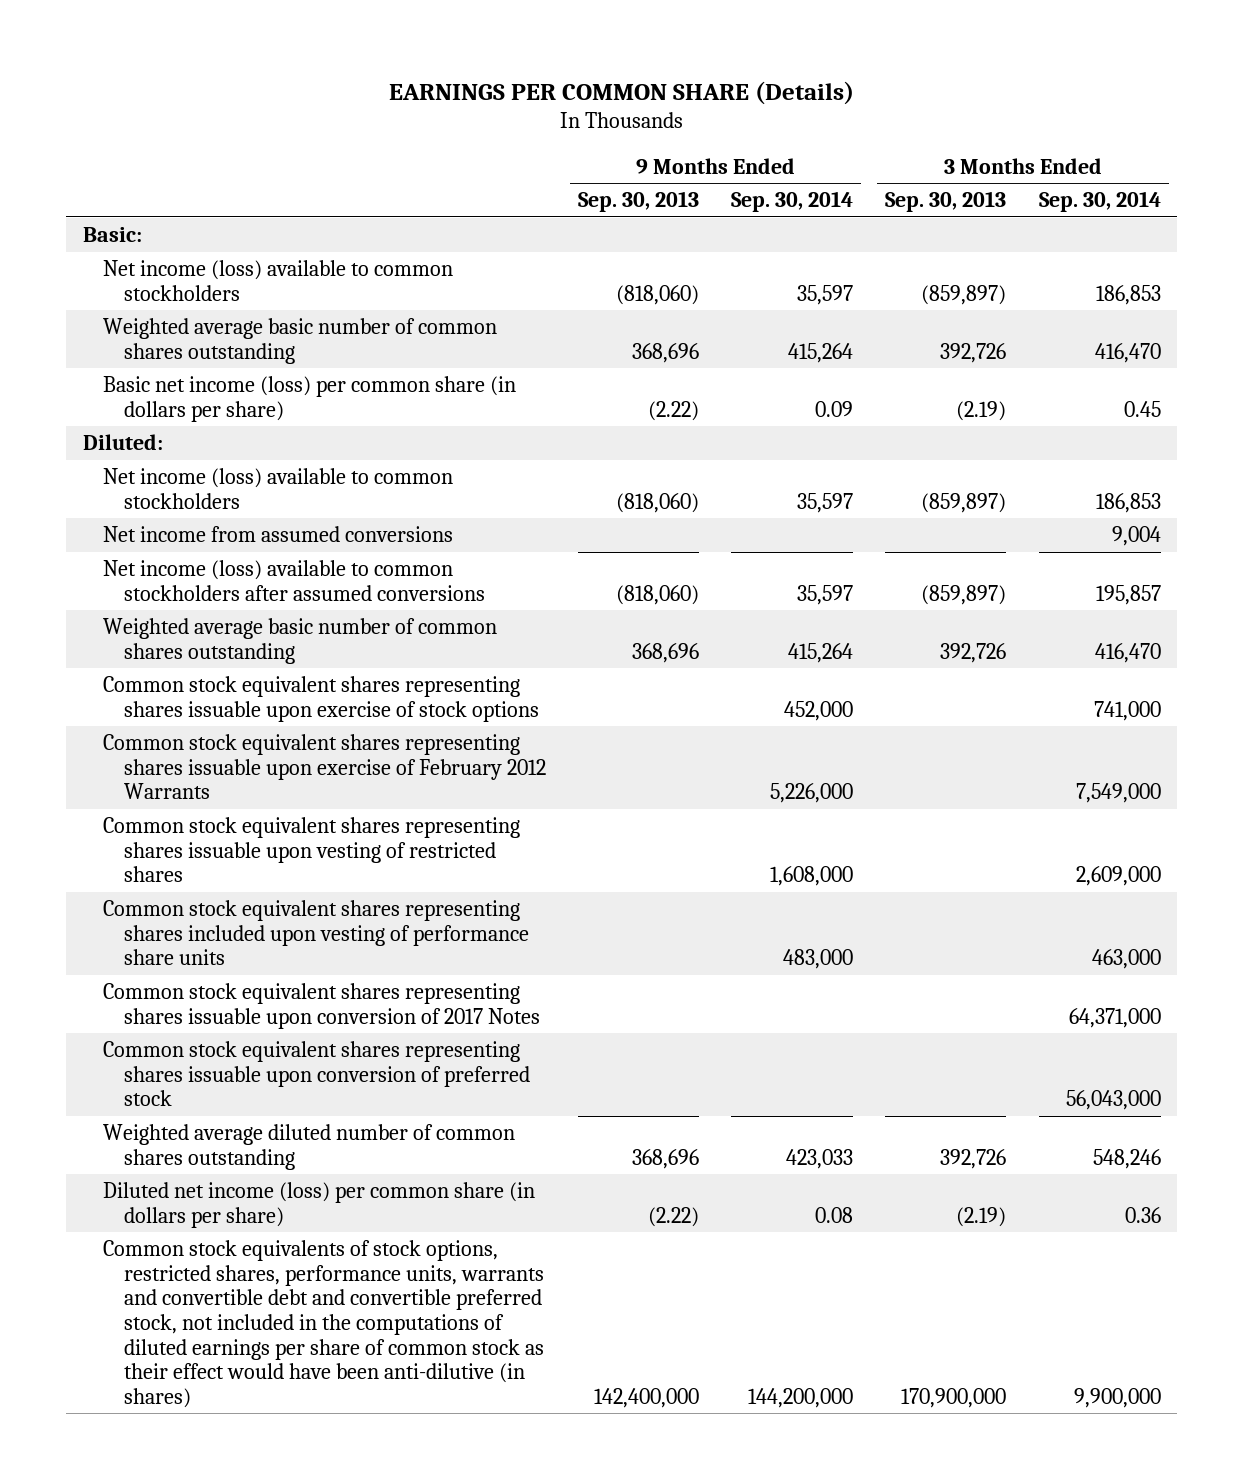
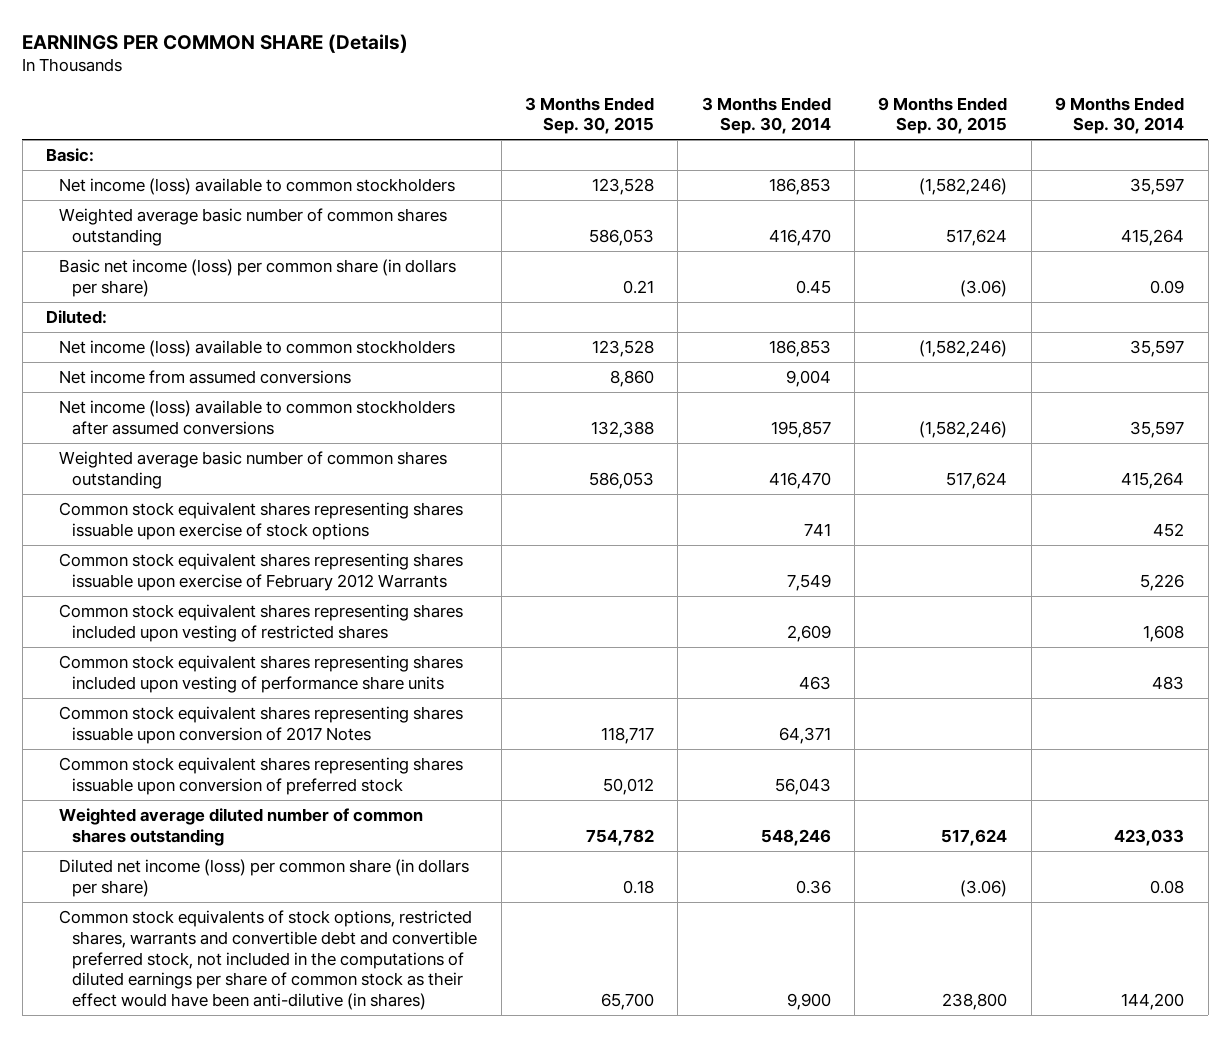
[578,191,700,213] Sep. 30, 2013 -> none
[885,191,1007,213] Sep. 30, 2013 -> none
none -> [525,96,655,135] 3 Months Ended Sep. 30, 2015
none -> [878,96,1008,135] 9 Months Ended Sep. 30, 2015
[784,700,854,721] 452,000 -> [1153,522,1185,537] 452
[1093,700,1161,721] 741,000 -> [803,522,831,536] 741
[770,783,854,804] 5,226,000 -> [1140,573,1185,591] 5,226
[1075,783,1161,804] 7,549,000 -> [786,573,831,591] 7,549
[103,817,521,883] Common stock equivalent shares representing shares issuable upon vesting of restricted shares -> [59,604,464,642] Common stock equivalent shares representing shares included upon vesting of restricted shares
[770,866,854,887] 1,608,000 -> [1143,624,1185,642] 1,608
[1075,866,1161,887] 2,609,000 -> [786,624,831,642] 2,609
[783,949,854,970] 483,000 -> [1152,675,1185,690] 483
[1091,949,1161,970] 463,000 -> [798,675,831,690] 463
[1068,1007,1161,1028] 64,371,000 -> [778,726,831,744] 64,371
[1065,1090,1161,1111] 56,043,000 -> [774,777,831,795] 56,043
[103,1240,545,1408] Common stock equivalents of stock options, restricted shares, performance units, warrants and convertible debt and convertible preferred stock, not included in the computations of diluted earnings per share of common stock as their effect would have been anti-dilutive (in shares) -> [59,910,478,1010] Common stock equivalents of stock options, restricted shares, warrants and convertible debt and convertible preferred stock, not included in the computations of diluted earnings per share of common stock as their effect would have been anti-dilutive (in shares)
[748,1387,854,1408] 144,200,000 -> [1121,992,1185,1010] 144,200
[1073,1387,1161,1408] 9,900,000 -> [786,992,831,1010] 9,900

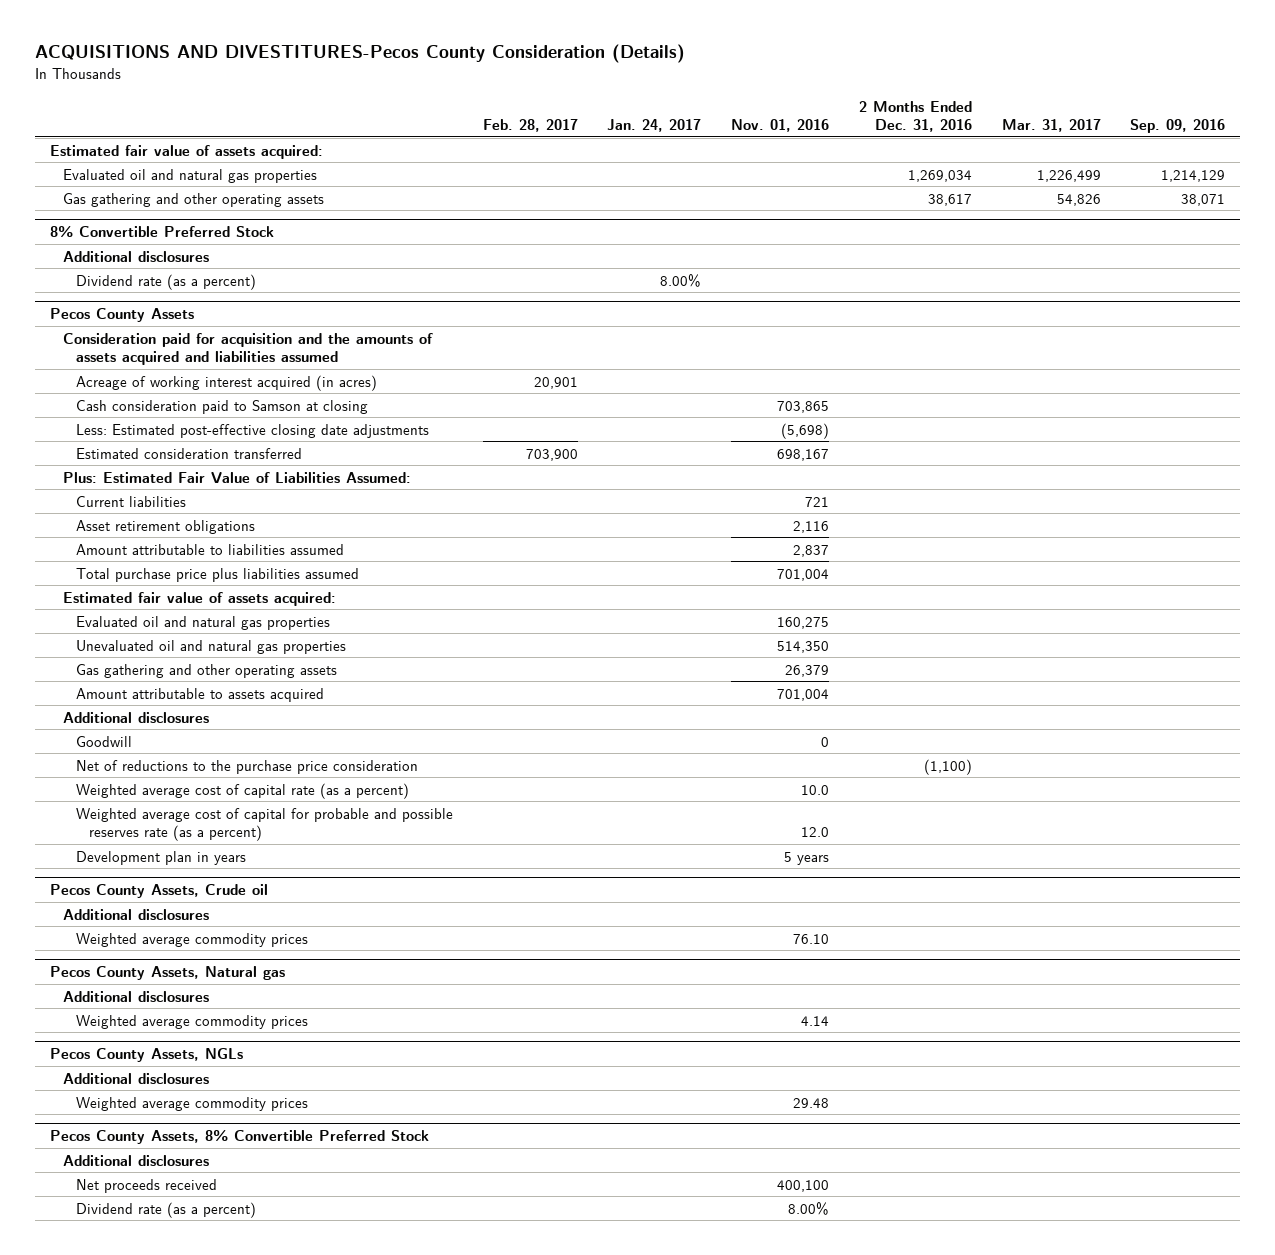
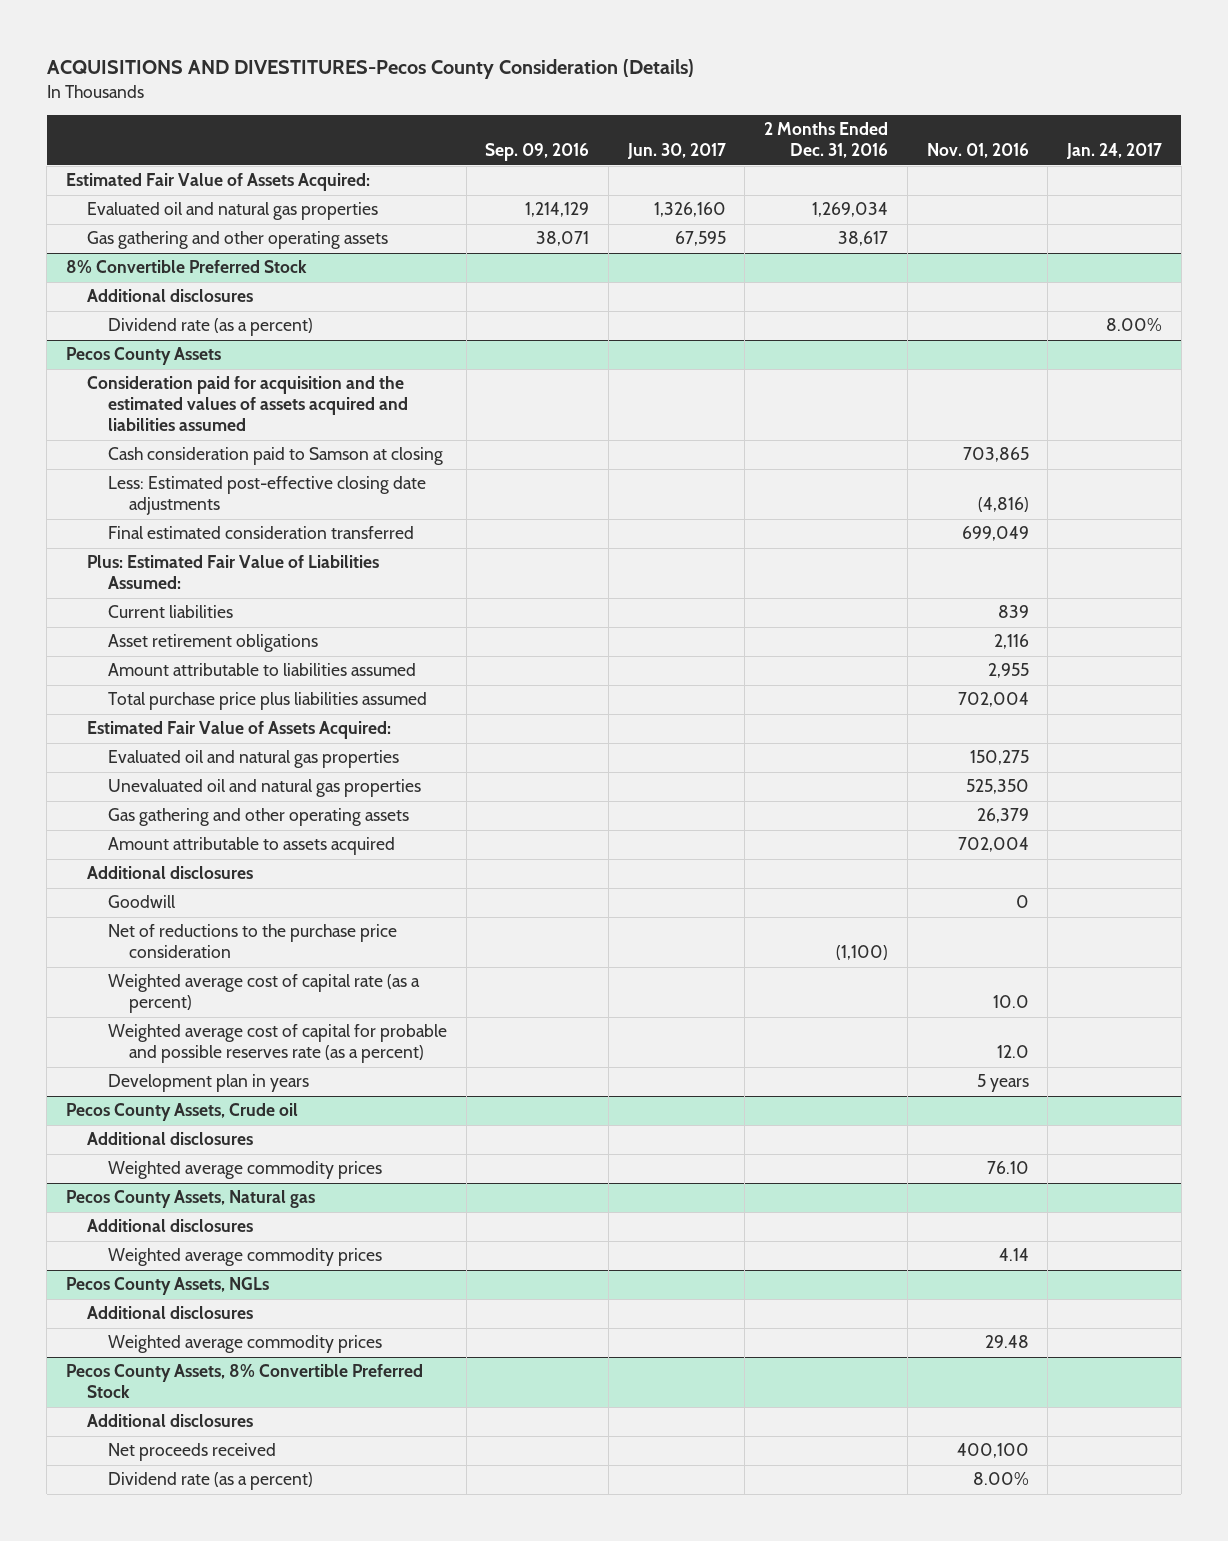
[482,118,578,132] Feb. 28, 2017 -> none
[1001,118,1101,132] Mar. 31, 2017 -> none
none -> [626,143,726,160] Jun. 30, 2017
[49,144,323,159] Estimated fair value of assets acquired: -> [66,173,371,192] Estimated Fair Value of Assets Acquired:
[75,374,377,391] Acreage of working interest acquired (in acres) -> none
[62,332,433,365] Consideration paid for acquisition and the amounts of assets acquired and liabilities assumed -> [86,376,408,432] Consideration paid for acquisition and the estimated values of assets acquired and liabilities assumed
[781,422,830,439] (5,698) -> [977,497,1029,513] (4,816)
[75,447,302,459] Estimated consideration transferred -> [107,526,414,540] Final estimated consideration transferred
[777,448,830,461] 698,167 -> [961,526,1029,542] 699,049
[805,496,830,507] 721 -> [997,605,1029,619] 839
[793,544,830,557] 2,837 -> [987,663,1029,679] 2,955
[777,568,830,581] 701,004 -> [957,692,1029,708] 702,004
[62,591,336,606] Estimated fair value of assets acquired: -> [86,721,391,740] Estimated Fair Value of Assets Acquired:
[777,616,830,629] 160,275 -> [969,750,1029,766] 150,275
[777,640,830,653] 514,350 -> [965,779,1029,795] 525,350
[777,688,830,701] 701,004 -> [957,837,1029,853] 702,004

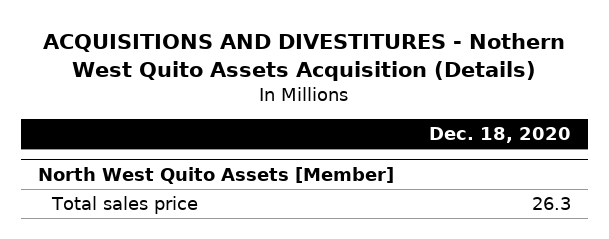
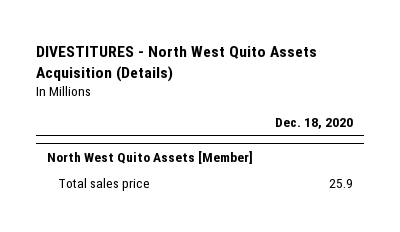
[43,32,566,81] ACQUISITIONS AND DIVESTITURES - Nothern West Quito Assets Acquisition (Details) -> [36,45,318,82] DIVESTITURES - North West Quito Assets Acquisition (Details)
[531,197,571,211] 26.3 -> [328,178,353,188] 25.9

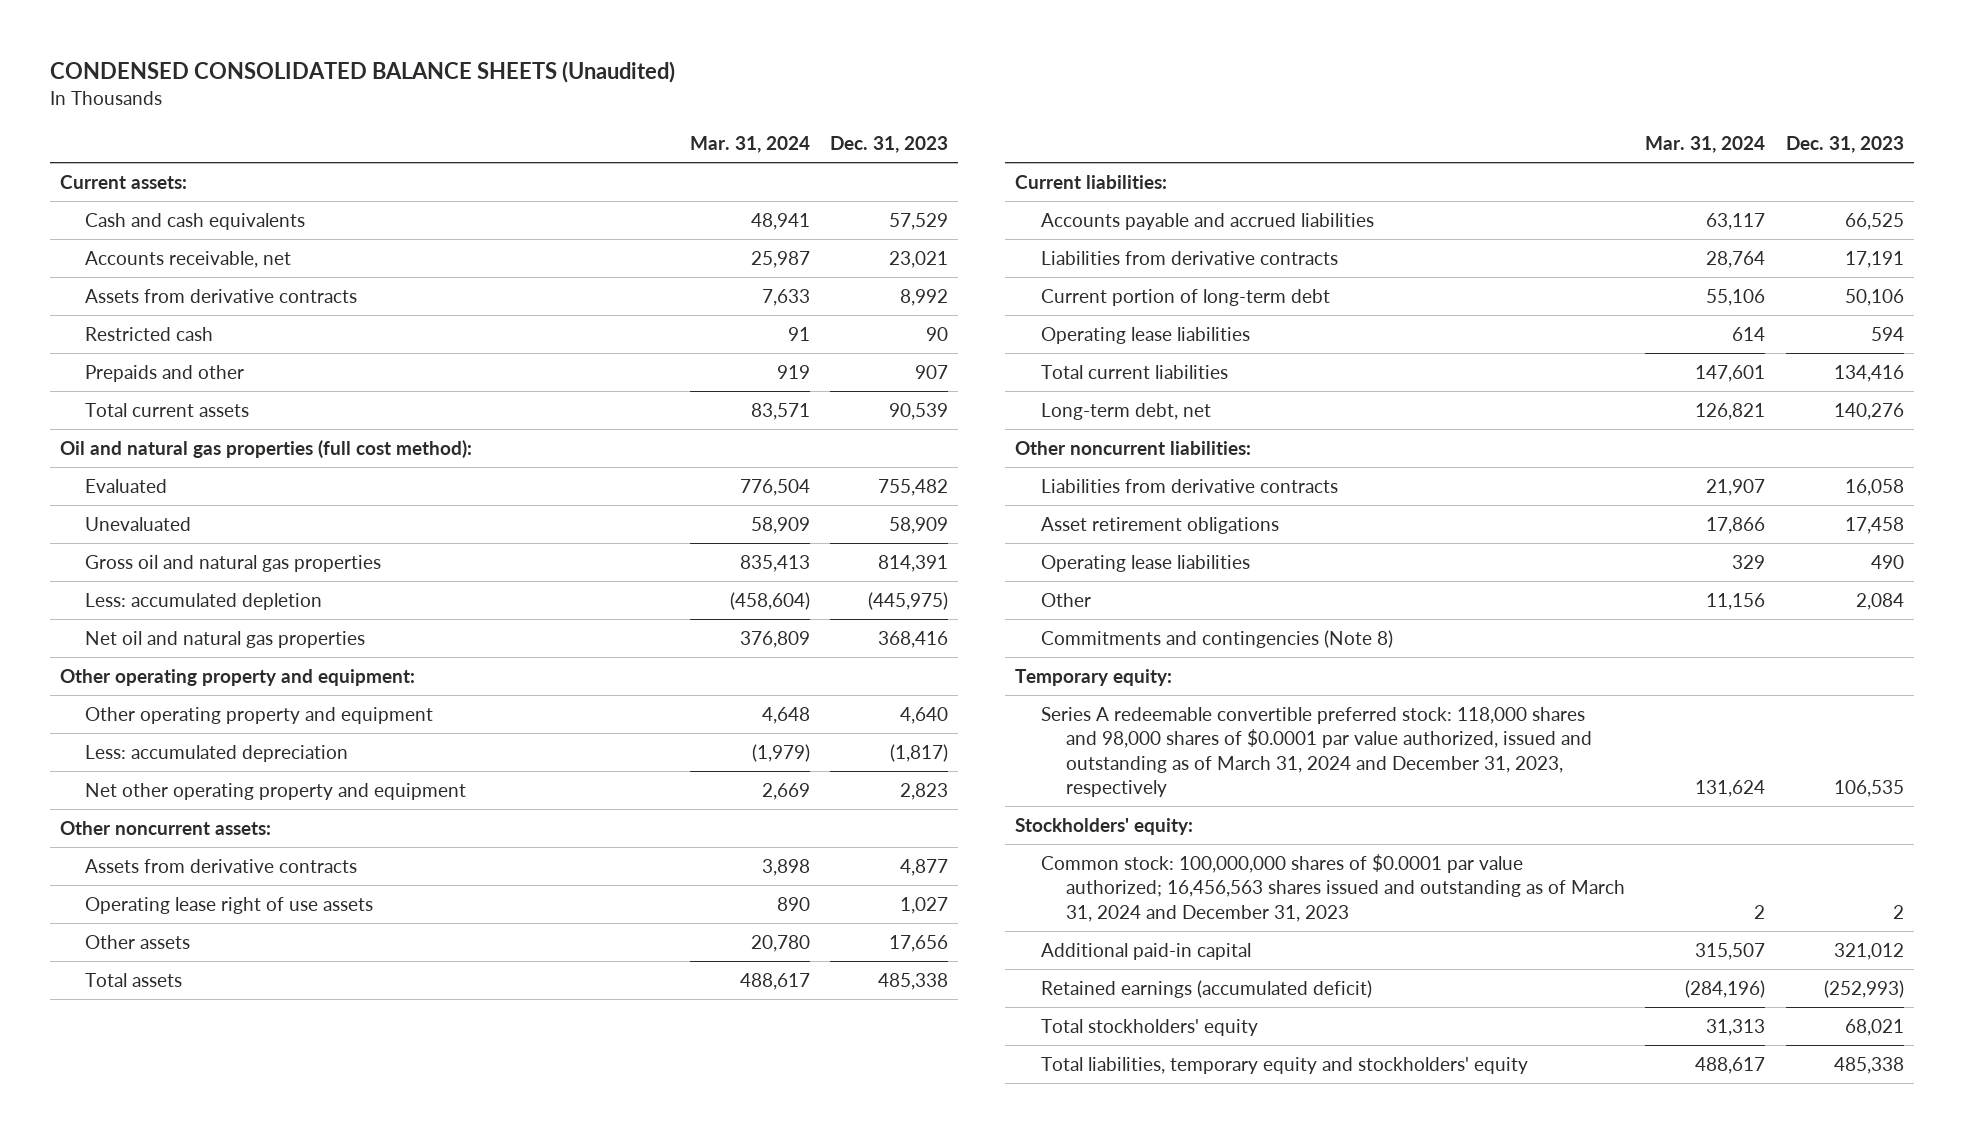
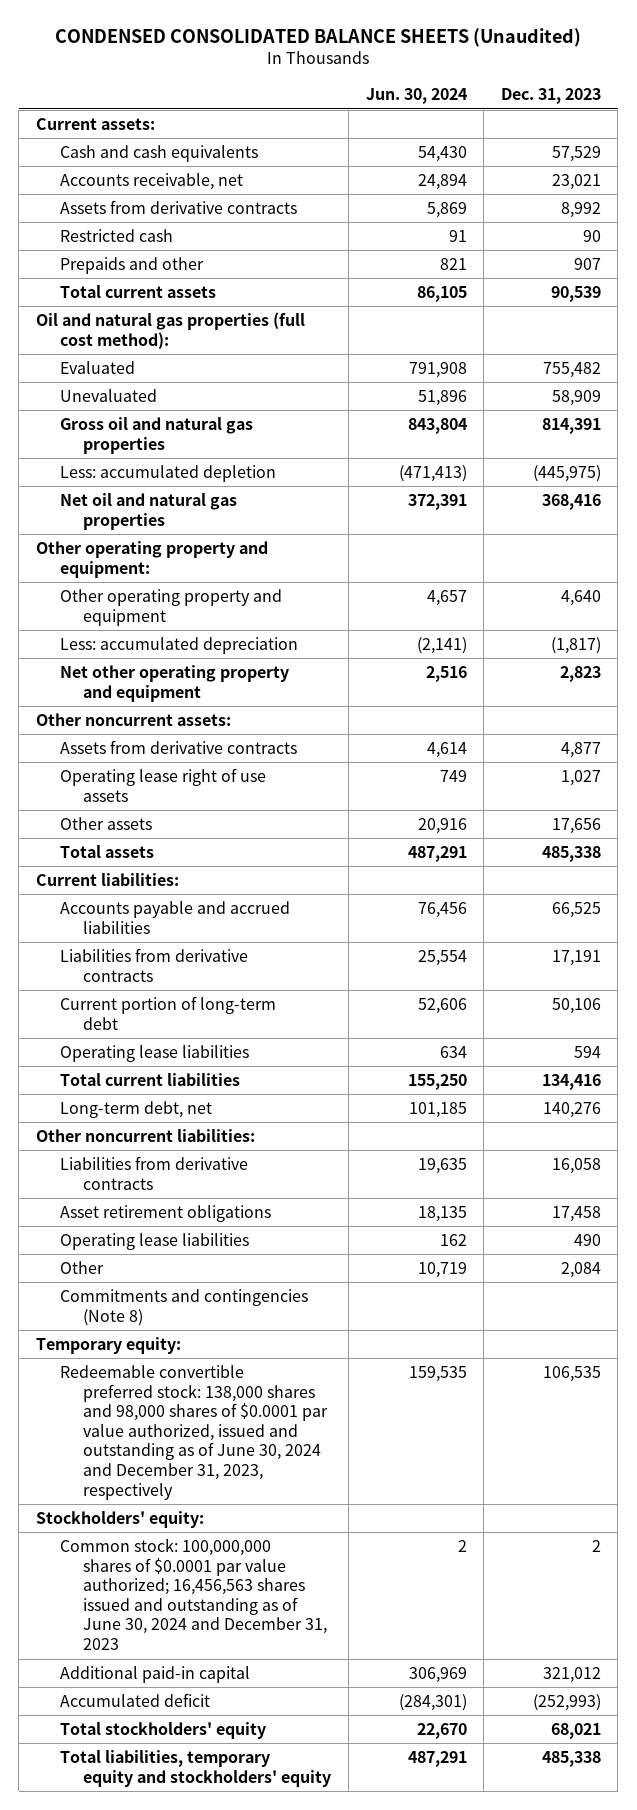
[690,135,811,153] Mar. 31, 2024 -> none
none -> [365,88,467,105] Jun. 30, 2024
[1040,706,1593,797] Series A redeemable convertible preferred stock: 118,000 shares and 98,000 shares of $0.0001 par value authorized, issued and outstanding as of March 31, 2024 and December 31, 2023, respectively -> [59,1364,329,1500] Redeemable convertible preferred stock: 138,000 shares and 98,000 shares of $0.0001 par value authorized, issued and outstanding as of June 30, 2024 and December 31, 2023, respectively
[1040,853,1626,922] Common stock: 100,000,000 shares of $0.0001 par value authorized; 16,456,563 shares issued and outstanding as of March 31, 2024 and December 31, 2023 -> [59,1537,328,1651] Common stock: 100,000,000 shares of $0.0001 par value authorized; 16,456,563 shares issued and outstanding as of June 30, 2024 and December 31, 2023
[1040,979,1372,998] Retained earnings (accumulated deficit) -> [59,1692,210,1707] Accumulated deficit

